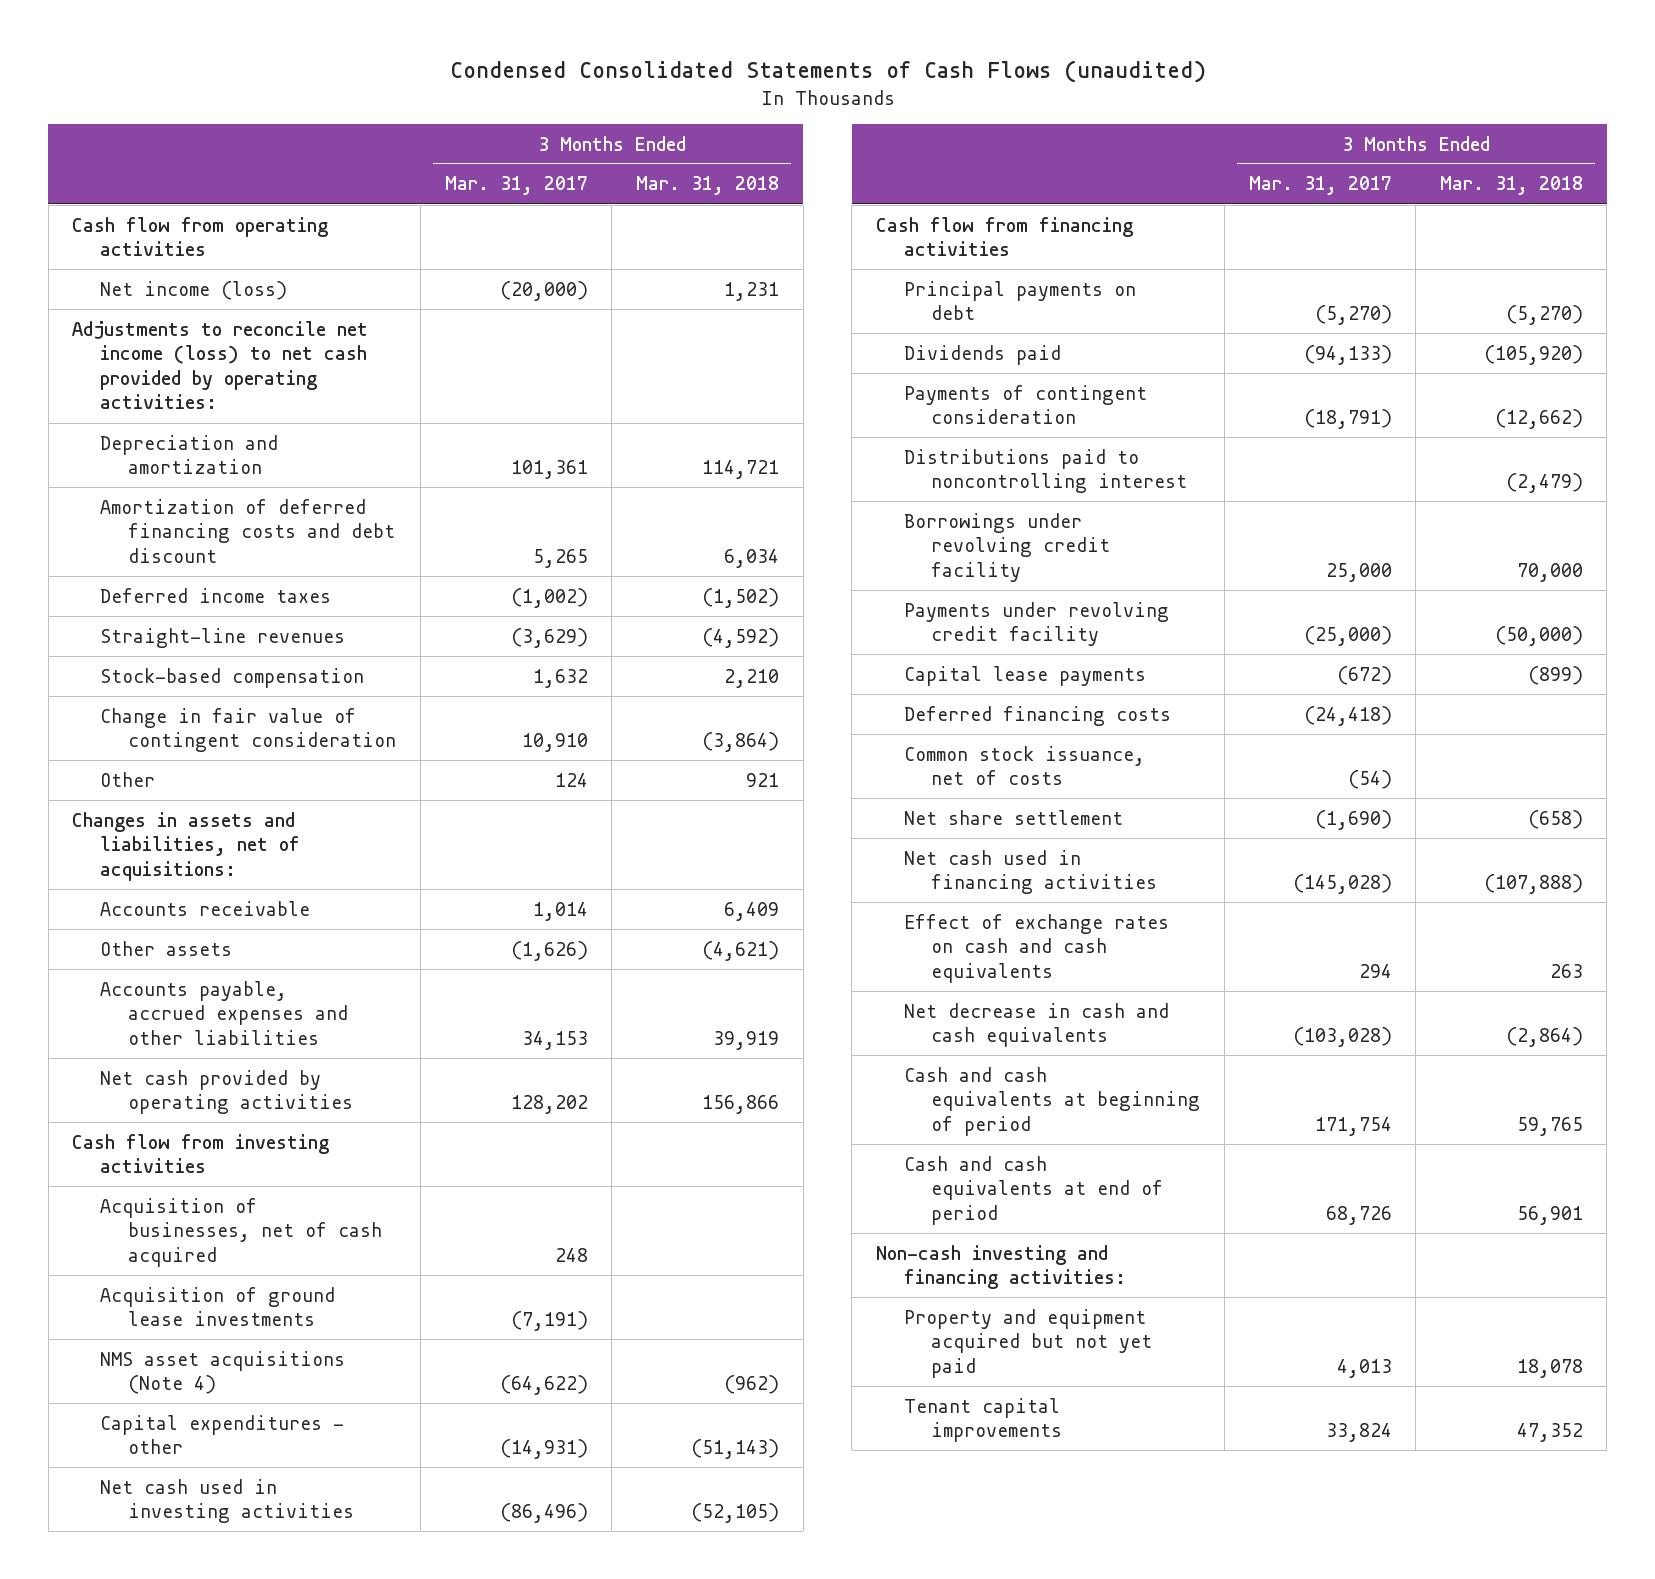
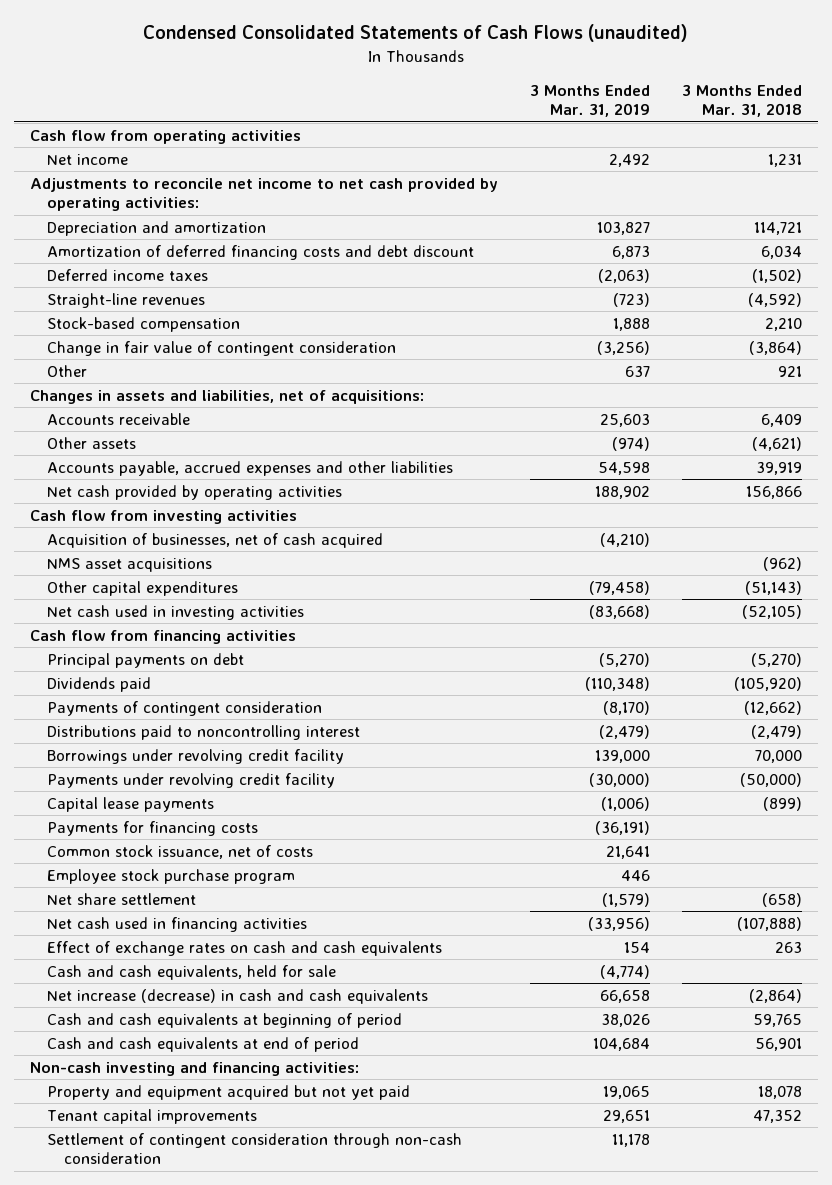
[444,176,588,196] Mar. 31, 2017 -> none
none -> [529,84,650,118] 3 Months Ended Mar. 31, 2019
[99,280,287,300] Net income (loss) -> [46,153,128,165] Net income
[72,320,369,410] Adjustments to reconcile net income (loss) to net cash provided by operating activities: -> [29,177,498,212] Adjustments to reconcile net income to net cash provided by operating activities:
[99,1286,335,1327] Acquisition of ground lease investments -> none
[99,1350,345,1395] NMS asset acquisitions (Note 4) -> [46,557,212,572] NMS asset acquisitions
[99,1414,344,1455] Capital expenditures - other -> [46,580,238,596] Other capital expenditures
[903,705,1171,726] Deferred financing costs -> [46,820,258,836] Payments for financing costs
none -> [46,868,295,884] Employee stock purchase program
none -> [46,964,336,980] Cash and cash equivalents, held for sale
[903,1002,1169,1048] Net decrease in cash and cash equivalents -> [46,988,428,1004] Net increase (decrease) in cash and cash equivalents
none -> [46,1132,462,1165] Settlement of contingent consideration through non-cash consideration

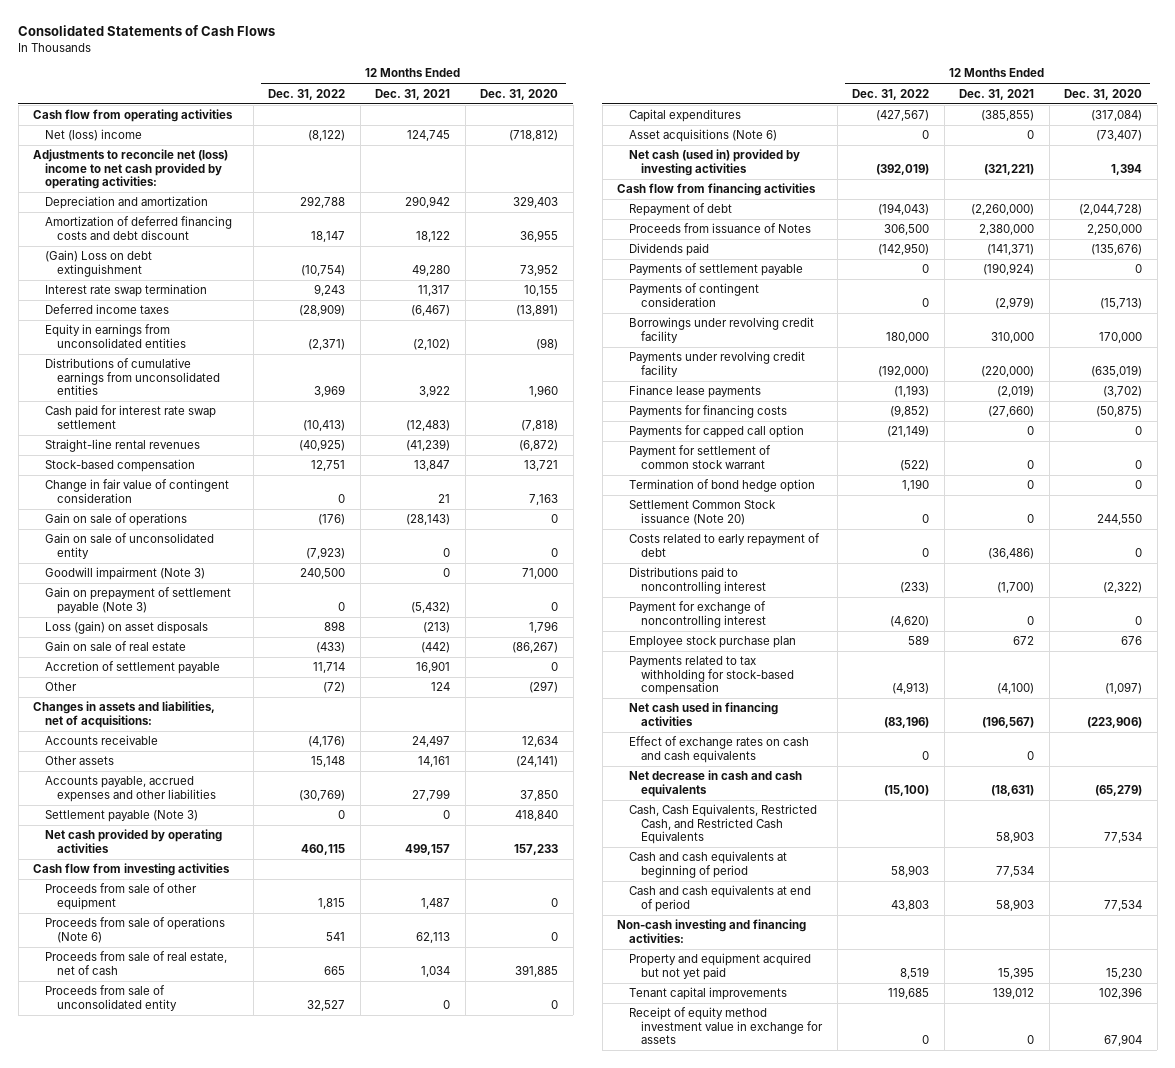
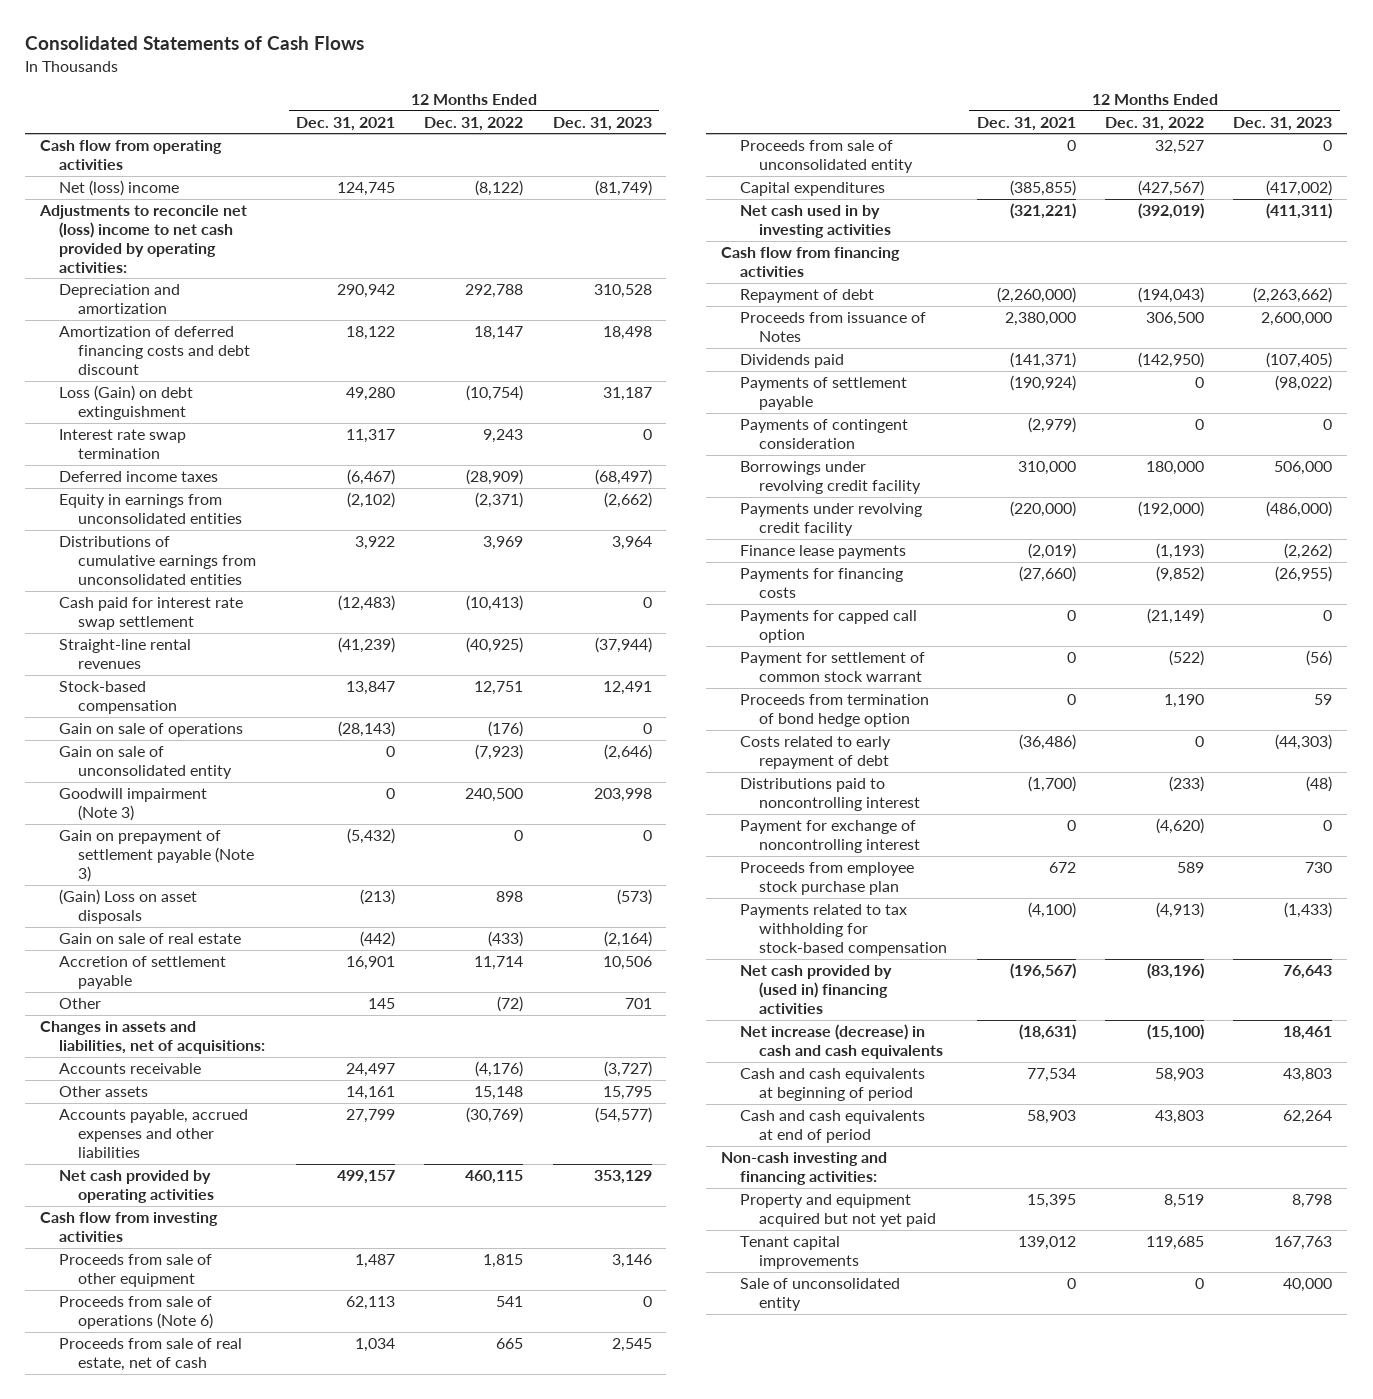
[480,88,559,100] Dec. 31, 2020 -> none
none -> [552,116,652,131] Dec. 31, 2023
[45,250,153,277] (Gain) Loss on debt extinguishment -> [59,385,194,420] Loss (Gain) on debt extinguishment
[45,479,230,503] Change in fair value of contingent consideration -> none
[45,621,209,635] Loss (gain) on asset disposals -> [59,889,198,924] (Gain) Loss on asset disposals
[431,682,451,692] 124 -> [367,998,395,1010] 145
[45,810,199,823] Settlement payable (Note 3) -> none
[629,129,778,143] Asset acquisitions (Note 6) -> none
[629,149,801,176] Net cash (used in) provided by investing activities -> [740,205,892,238] Net cash used in by investing activities
[629,500,777,525] Settlement Common Stock issuance (Note 20) -> none
[629,479,816,493] Termination of bond hedge option -> [740,694,930,727] Proceeds from termination of bond hedge option
[629,636,797,649] Employee stock purchase plan -> [740,862,915,895] Proceeds from employee stock purchase plan
[629,736,810,763] Effect of exchange rates on cash and cash equivalents -> none
[629,804,818,845] Cash, Cash Equivalents, Restricted Cash, and Restricted Cash Equivalents -> none
[629,702,779,726] Net cash used in financing activities -> [740,965,893,1014] Net cash provided by (used in) financing activities
[629,770,803,797] Net decrease in cash and cash equivalents -> [740,1024,944,1059] Net increase (decrease) in cash and cash equivalents
[629,1007,824,1045] Receipt of equity method investment value in exchange for assets -> none
none -> [740,1278,901,1311] Sale of unconsolidated entity

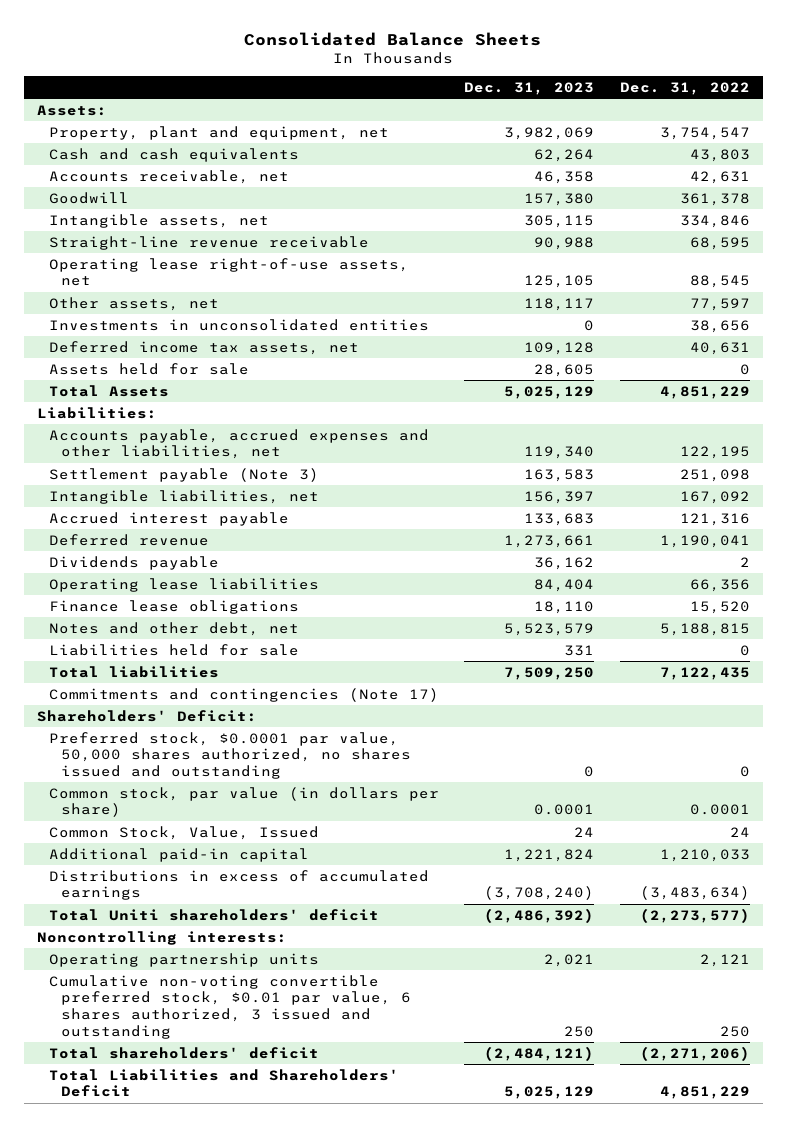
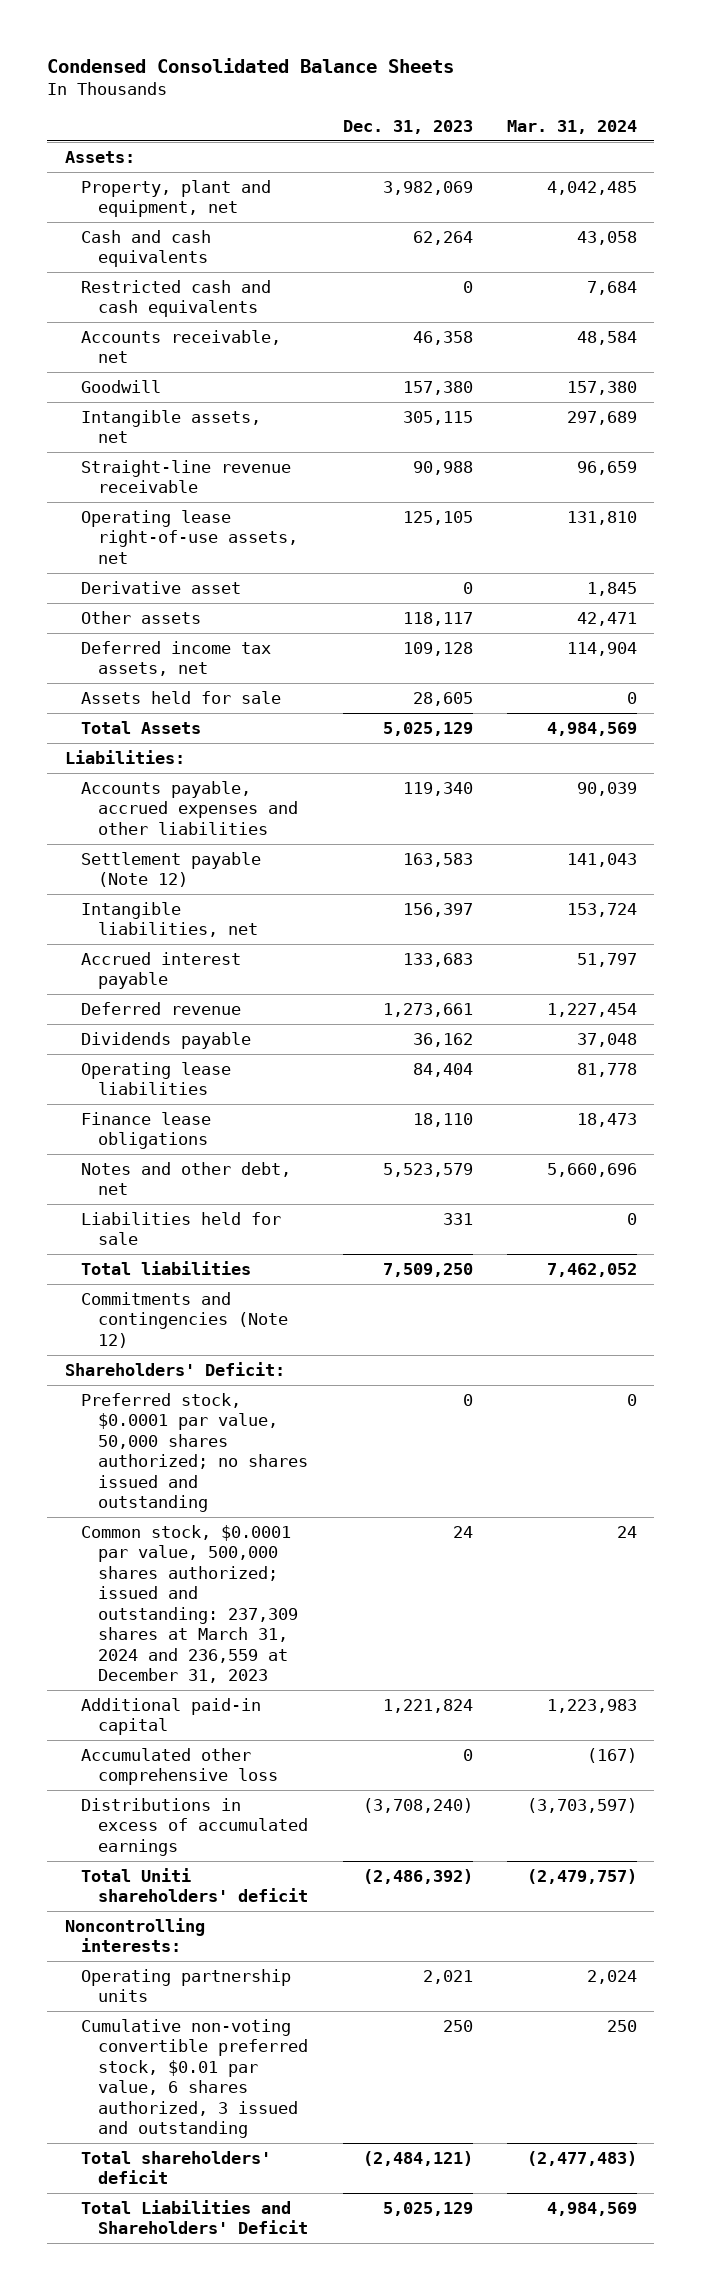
[244,31,542,46] Consolidated Balance Sheets -> [47,57,455,73] Condensed Consolidated Balance Sheets
[620,81,751,95] Dec. 31, 2022 -> none
none -> [506,119,637,134] Mar. 31, 2024
none -> [81,279,272,318] Restricted cash and cash equivalents
[48,318,429,331] Investments in unconsolidated entities -> none
none -> [81,580,242,594] Derivative asset
[48,296,219,311] Other assets, net -> [81,610,202,624] Other assets
[48,428,429,460] Accounts payable, accrued expenses and other liabilities, net -> [81,780,299,835] Accounts payable, accrued expenses and other liabilities
[48,467,319,482] Settlement payable (Note 3) -> [81,851,262,888] Settlement payable (Note 12)
[48,687,439,702] Commitments and contingencies (Note 17) -> [81,1291,289,1348] Commitments and contingencies (Note 12)
[48,786,439,818] Common stock, par value (in dollars per share) -> none
[48,731,411,779] Preferred stock, $0.0001 par value, 50,000 shares authorized, no shares issued and outstanding -> [81,1392,309,1513] Preferred stock, $0.0001 par value, 50,000 shares authorized; no shares issued and outstanding
[48,825,319,840] Common Stock, Value, Issued -> [81,1524,299,1684] Common stock, $0.0001 par value, 500,000 shares authorized; issued and outstanding: 237,309 shares at March 31, 2024 and 236,559 at December 31, 2023
none -> [81,1747,279,1786] Accumulated other comprehensive loss

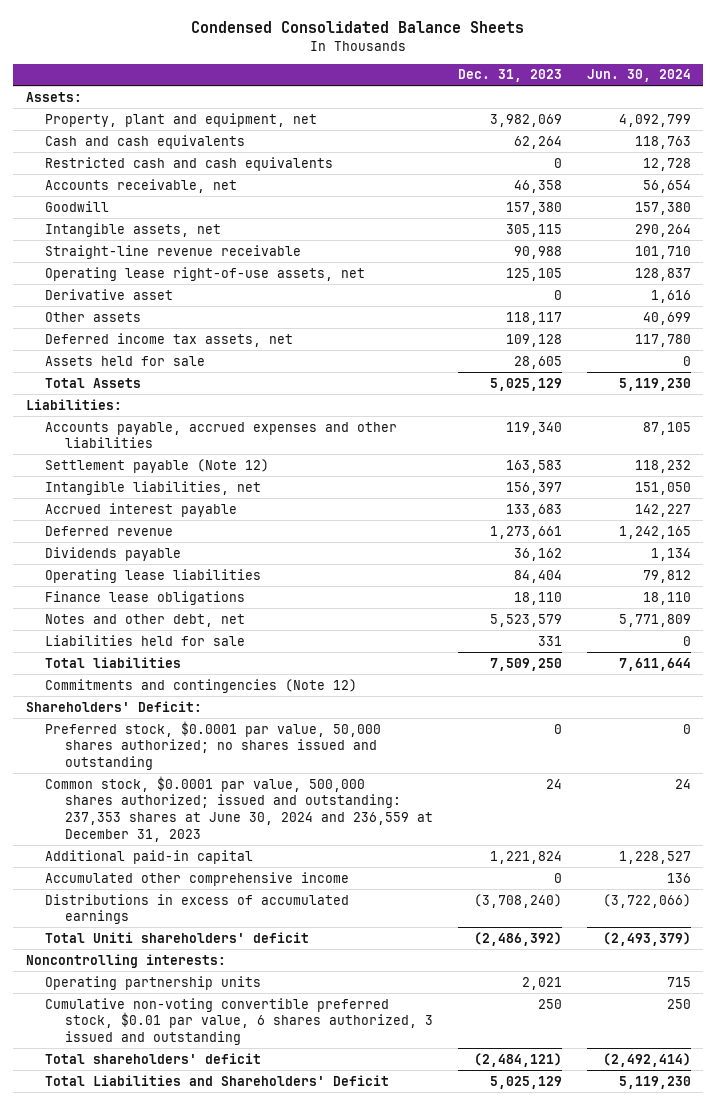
[506,119,637,134] Mar. 31, 2024 -> none
none -> [586,69,691,83] Jun. 30, 2024
[81,1524,299,1684] Common stock, $0.0001 par value, 500,000 shares authorized; issued and outstanding: 237,309 shares at March 31, 2024 and 236,559 at December 31, 2023 -> [45,775,433,842] Common stock, $0.0001 par value, 500,000 shares authorized; issued and outstanding: 237,353 shares at June 30, 2024 and 236,559 at December 31, 2023
[81,1747,279,1786] Accumulated other comprehensive loss -> [45,871,350,886] Accumulated other comprehensive income

